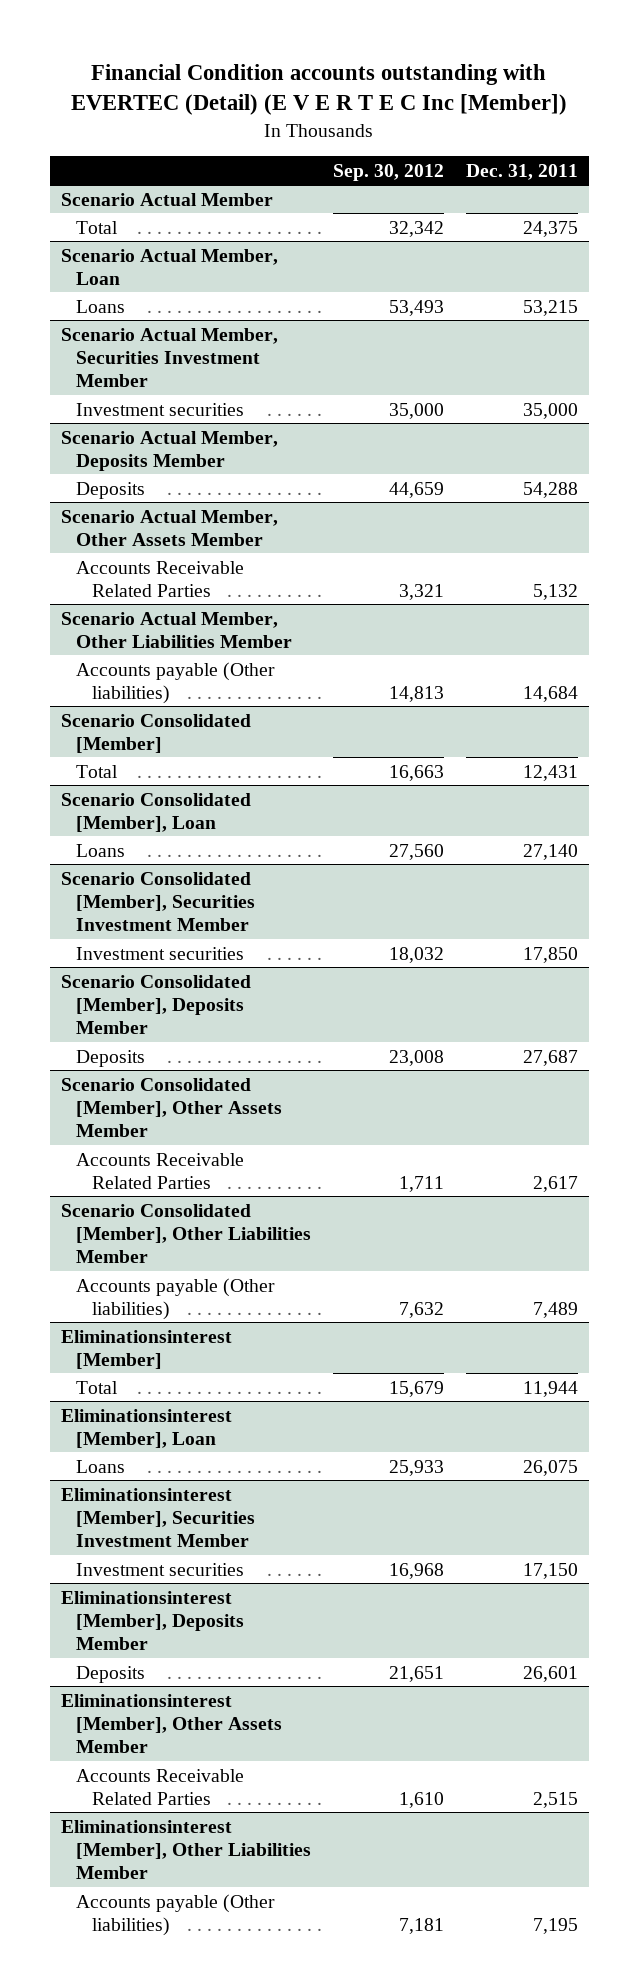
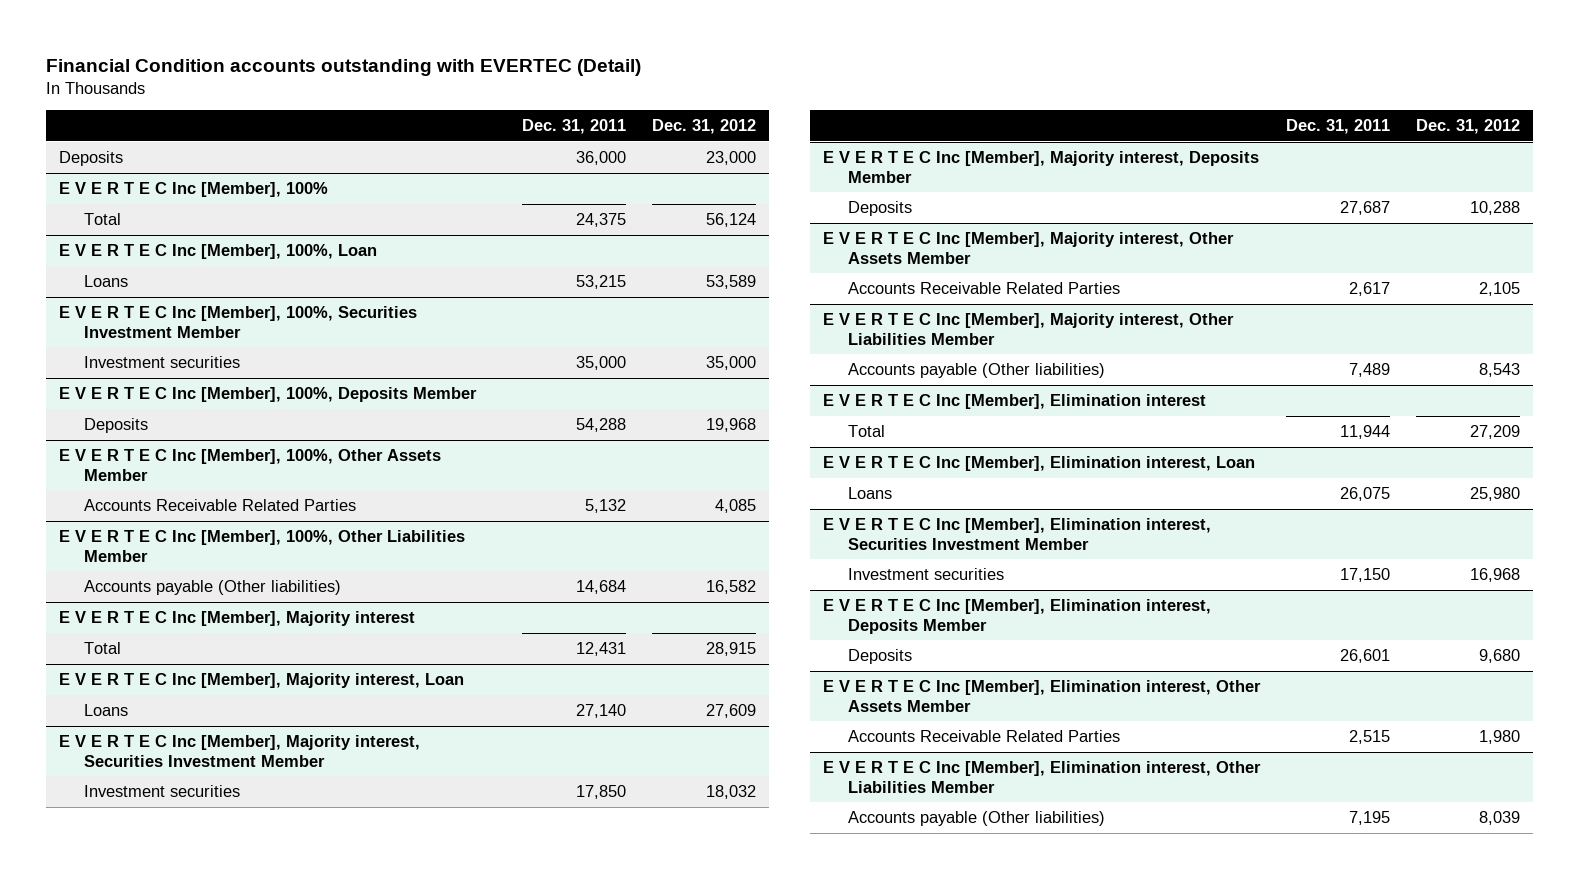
[71,63,568,116] Financial Condition accounts outstanding with EVERTEC (Detail) (E V E R T E C Inc [Member]) -> [46,58,642,76] Financial Condition accounts outstanding with EVERTEC (Detail)
[333,163,445,181] Sep. 30, 2012 -> none
none -> [652,119,757,135] Dec. 31, 2012
[60,192,273,206] Scenario Actual Member -> none
none -> [59,150,124,166] Deposits
none -> [59,181,329,197] E V E R T E C Inc [Member], 100%
[60,248,278,285] Scenario Actual Member, Loan -> none
none -> [59,243,378,259] E V E R T E C Inc [Member], 100%, Loan
[60,327,278,387] Scenario Actual Member, Securities Investment Member -> none
none -> [59,305,418,338] E V E R T E C Inc [Member], 100%, Securities Investment Member
[60,430,278,471] Scenario Actual Member, Deposits Member -> none
none -> [59,386,478,402] E V E R T E C Inc [Member], 100%, Deposits Member
[60,509,278,546] Scenario Actual Member, Other Assets Member -> none
none -> [59,448,442,481] E V E R T E C Inc [Member], 100%, Other Assets Member
[60,611,293,648] Scenario Actual Member, Other Liabilities Member -> none
none -> [59,529,466,562] E V E R T E C Inc [Member], 100%, Other Liabilities Member
[60,713,251,753] Scenario Consolidated [Member] -> none
none -> [59,610,416,626] E V E R T E C Inc [Member], Majority interest
[60,792,251,832] Scenario Consolidated [Member], Loan -> none
none -> [59,672,465,688] E V E R T E C Inc [Member], Majority interest, Loan
[60,871,256,931] Scenario Consolidated [Member], Securities Investment Member -> none
none -> [59,734,421,767] E V E R T E C Inc [Member], Majority interest, Securities Investment Member
[60,974,251,1034] Scenario Consolidated [Member], Deposits Member -> none
none -> [822,150,1259,183] E V E R T E C Inc [Member], Majority interest, Deposits Member
[60,1077,283,1137] Scenario Consolidated [Member], Other Assets Member -> none
none -> [822,231,1234,264] E V E R T E C Inc [Member], Majority interest, Other Assets Member
[60,1203,312,1263] Scenario Consolidated [Member], Other Liabilities Member -> none
none -> [822,312,1234,345] E V E R T E C Inc [Member], Majority interest, Other Liabilities Member
[60,1329,232,1369] Eliminationsinterest [Member] -> none
none -> [822,393,1206,409] E V E R T E C Inc [Member], Elimination interest
[60,1408,232,1448] Eliminationsinterest [Member], Loan -> none
none -> [822,455,1255,471] E V E R T E C Inc [Member], Elimination interest, Loan
[60,1487,256,1547] Eliminationsinterest [Member], Securities Investment Member -> none
none -> [822,517,1211,550] E V E R T E C Inc [Member], Elimination interest, Securities Investment Member
[60,1590,245,1650] Eliminationsinterest [Member], Deposits Member -> none
none -> [822,598,1211,634] E V E R T E C Inc [Member], Elimination interest, Deposits Member
[60,1693,283,1753] Eliminationsinterest [Member], Other Assets Member -> none
none -> [822,679,1261,712] E V E R T E C Inc [Member], Elimination interest, Other Assets Member
[60,1819,312,1879] Eliminationsinterest [Member], Other Liabilities Member -> none
none -> [822,760,1261,793] E V E R T E C Inc [Member], Elimination interest, Other Liabilities Member

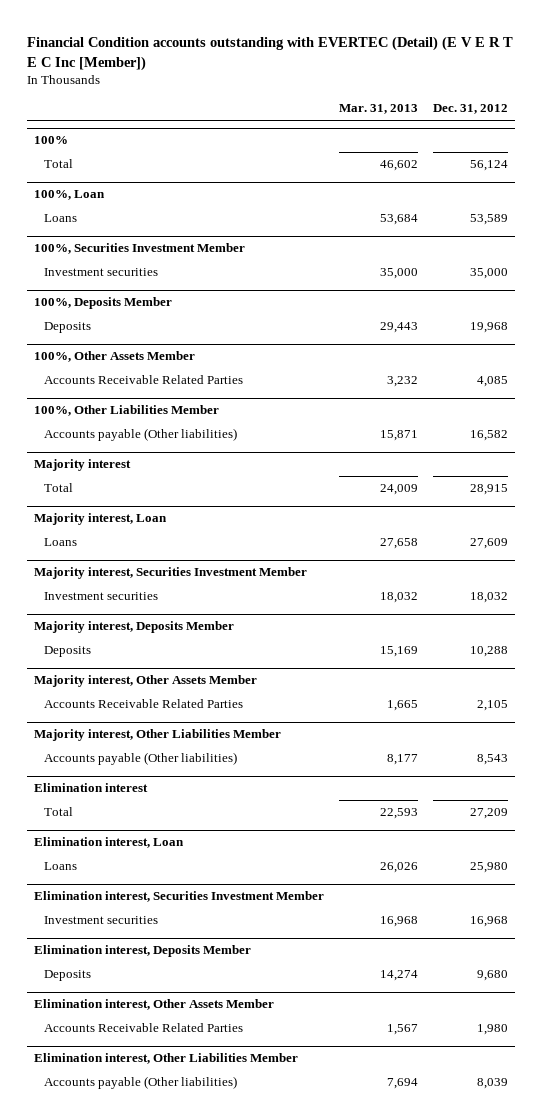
[46,58,642,76] Financial Condition accounts outstanding with EVERTEC (Detail) -> [26,35,513,71] Financial Condition accounts outstanding with EVERTEC (Detail) (E V E R T E C Inc [Member])
[522,119,627,135] Dec. 31, 2011 -> none
none -> [339,104,419,115] Mar. 31, 2013
[59,150,124,166] Deposits -> none
[59,181,329,197] E V E R T E C Inc [Member], 100% -> none
none -> [34,136,69,145] 100%
[59,243,378,259] E V E R T E C Inc [Member], 100%, Loan -> none
none -> [34,190,106,201] 100%, Loan
[59,305,418,338] E V E R T E C Inc [Member], 100%, Securities Investment Member -> none
none -> [34,243,246,255] 100%, Securities Investment Member
[59,386,478,402] E V E R T E C Inc [Member], 100%, Deposits Member -> none
none -> [34,297,173,310] 100%, Deposits Member
[59,448,442,481] E V E R T E C Inc [Member], 100%, Other Assets Member -> none
none -> [34,351,196,363] 100%, Other Assets Member
[59,529,466,562] E V E R T E C Inc [Member], 100%, Other Liabilities Member -> none
none -> [34,405,220,417] 100%, Other Liabilities Member
[59,610,416,626] E V E R T E C Inc [Member], Majority interest -> none
none -> [34,459,132,472] Majority interest
[59,672,465,688] E V E R T E C Inc [Member], Majority interest, Loan -> none
none -> [34,513,168,526] Majority interest, Loan
[59,734,421,767] E V E R T E C Inc [Member], Majority interest, Securities Investment Member -> none
none -> [34,567,308,580] Majority interest, Securities Investment Member
[822,150,1259,183] E V E R T E C Inc [Member], Majority interest, Deposits Member -> none
none -> [34,621,235,634] Majority interest, Deposits Member
[822,231,1234,264] E V E R T E C Inc [Member], Majority interest, Other Assets Member -> none
none -> [34,675,258,688] Majority interest, Other Assets Member
[822,312,1234,345] E V E R T E C Inc [Member], Majority interest, Other Liabilities Member -> none
none -> [34,729,282,742] Majority interest, Other Liabilities Member
[822,393,1206,409] E V E R T E C Inc [Member], Elimination interest -> none
none -> [34,783,149,793] Elimination interest
[822,455,1255,471] E V E R T E C Inc [Member], Elimination interest, Loan -> none
none -> [34,837,185,849] Elimination interest, Loan
[822,517,1211,550] E V E R T E C Inc [Member], Elimination interest, Securities Investment Member -> none
none -> [34,891,325,903] Elimination interest, Securities Investment Member
[822,598,1211,634] E V E R T E C Inc [Member], Elimination interest, Deposits Member -> none
none -> [34,945,252,958] Elimination interest, Deposits Member
[822,679,1261,712] E V E R T E C Inc [Member], Elimination interest, Other Assets Member -> none
none -> [34,999,275,1011] Elimination interest, Other Assets Member
[822,760,1261,793] E V E R T E C Inc [Member], Elimination interest, Other Liabilities Member -> none
none -> [34,1053,299,1065] Elimination interest, Other Liabilities Member

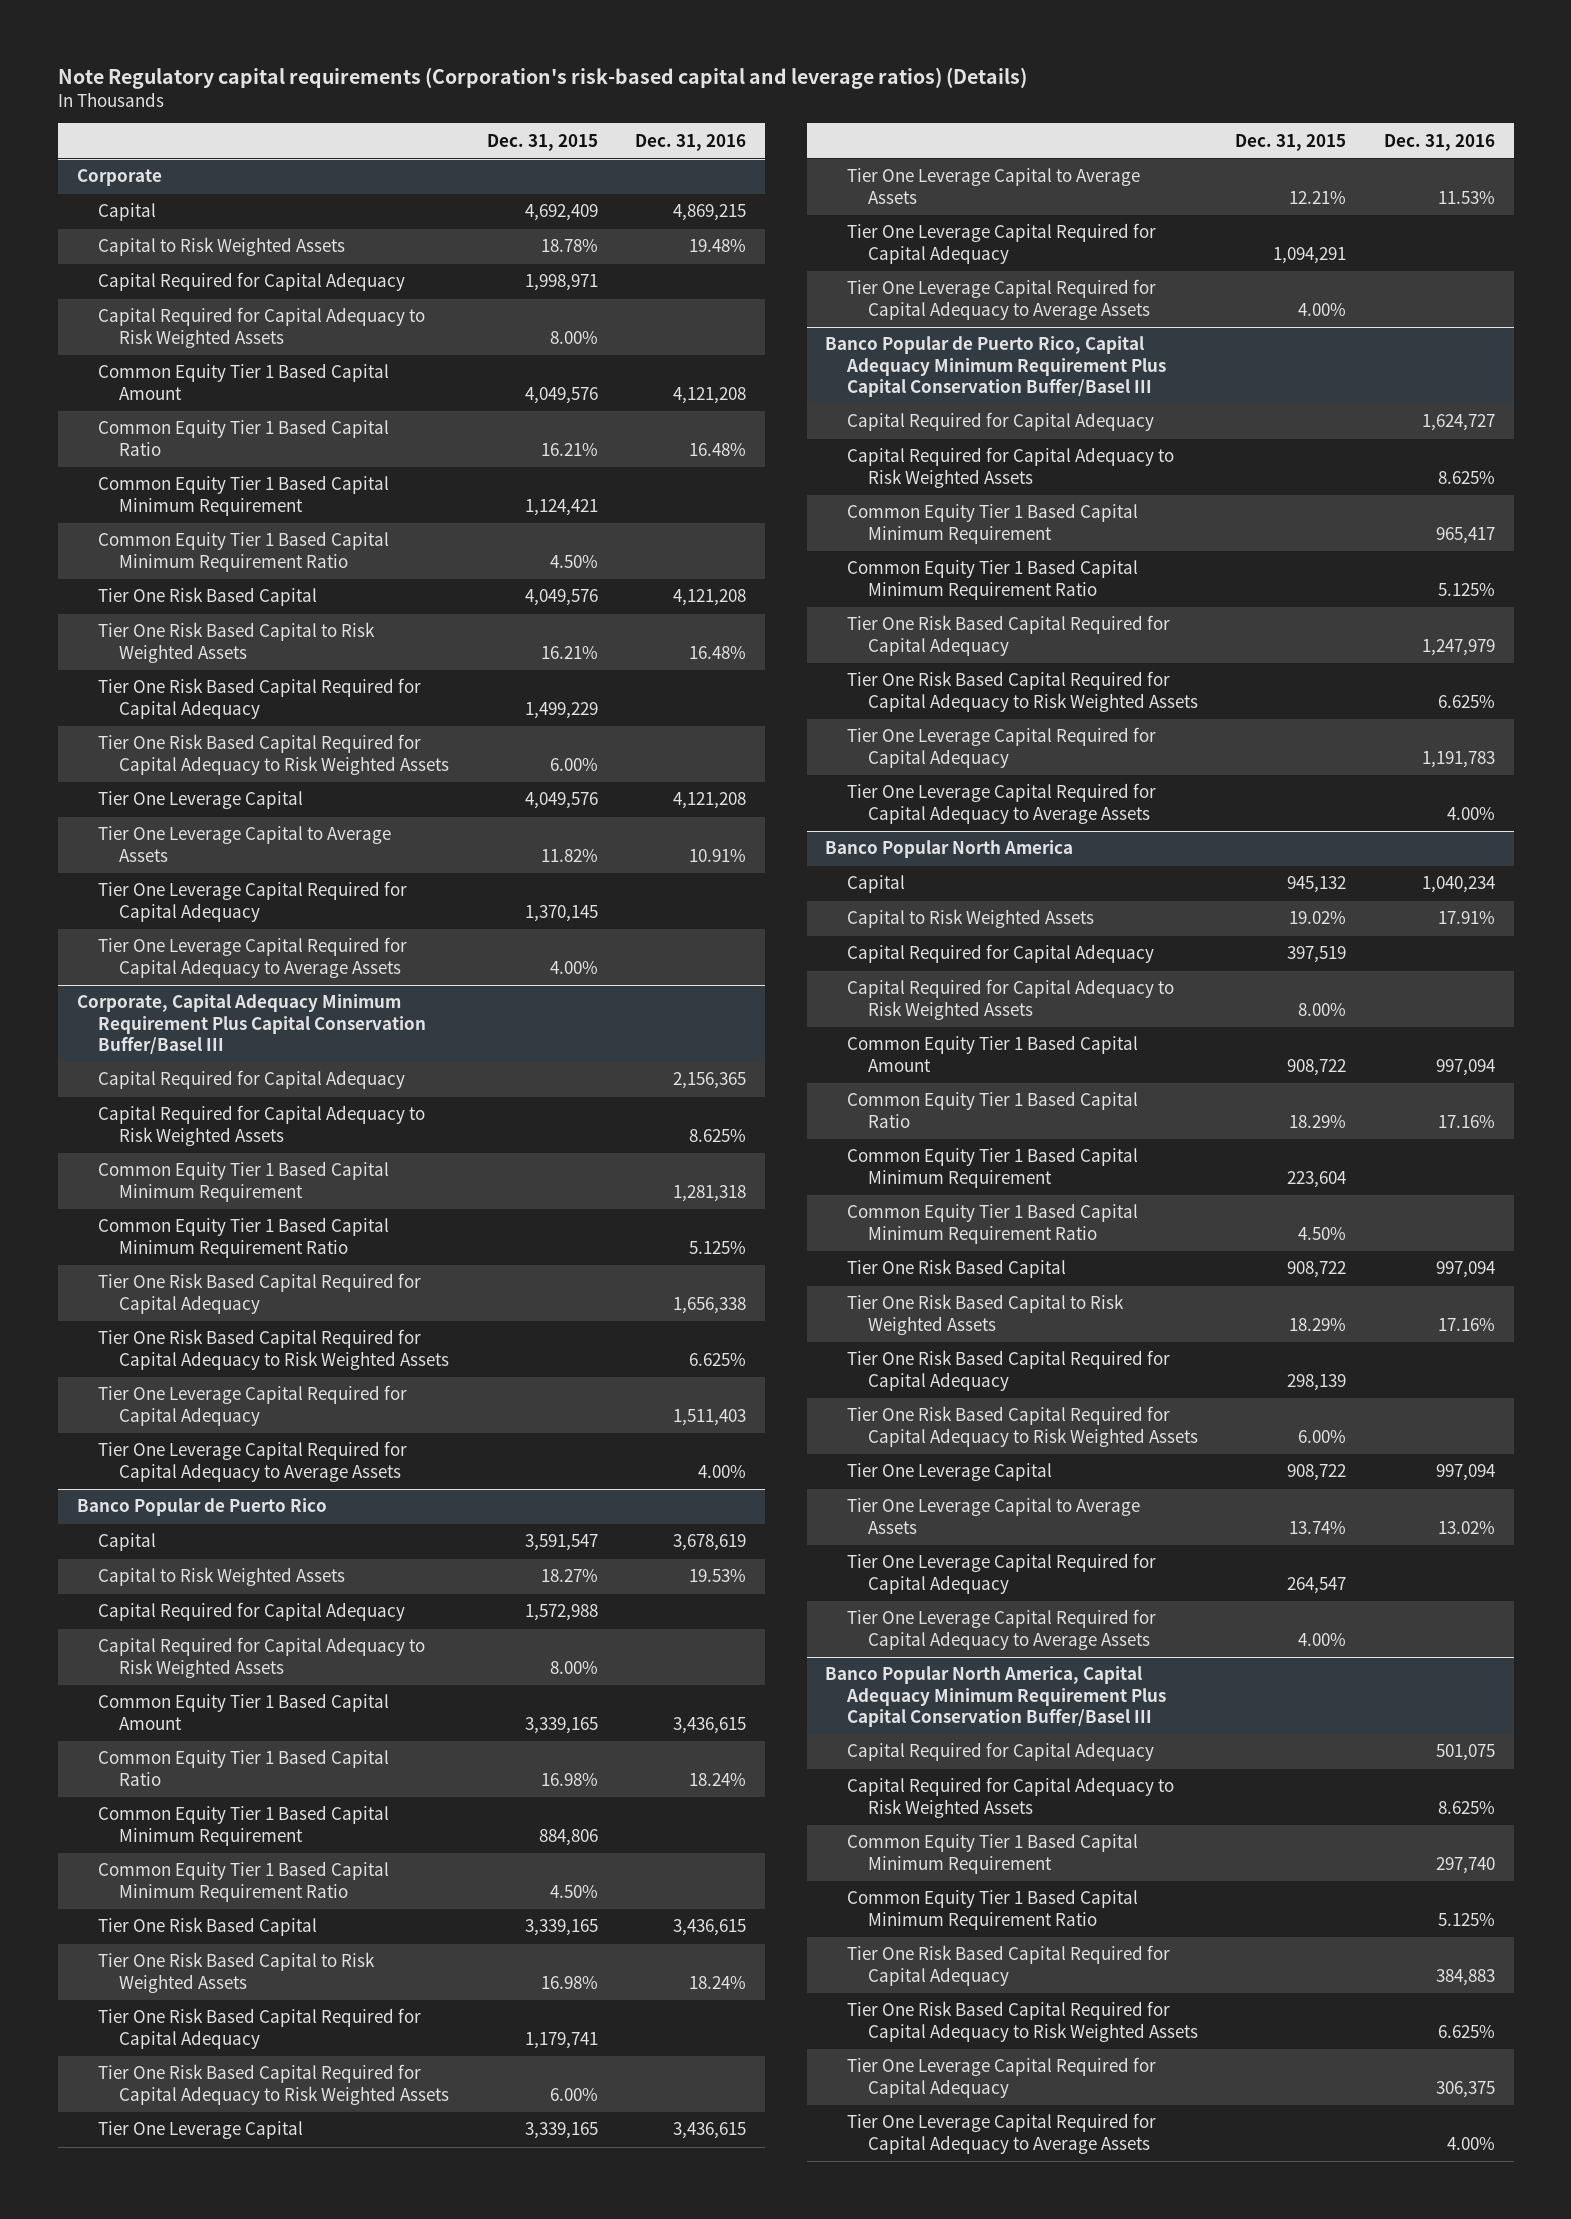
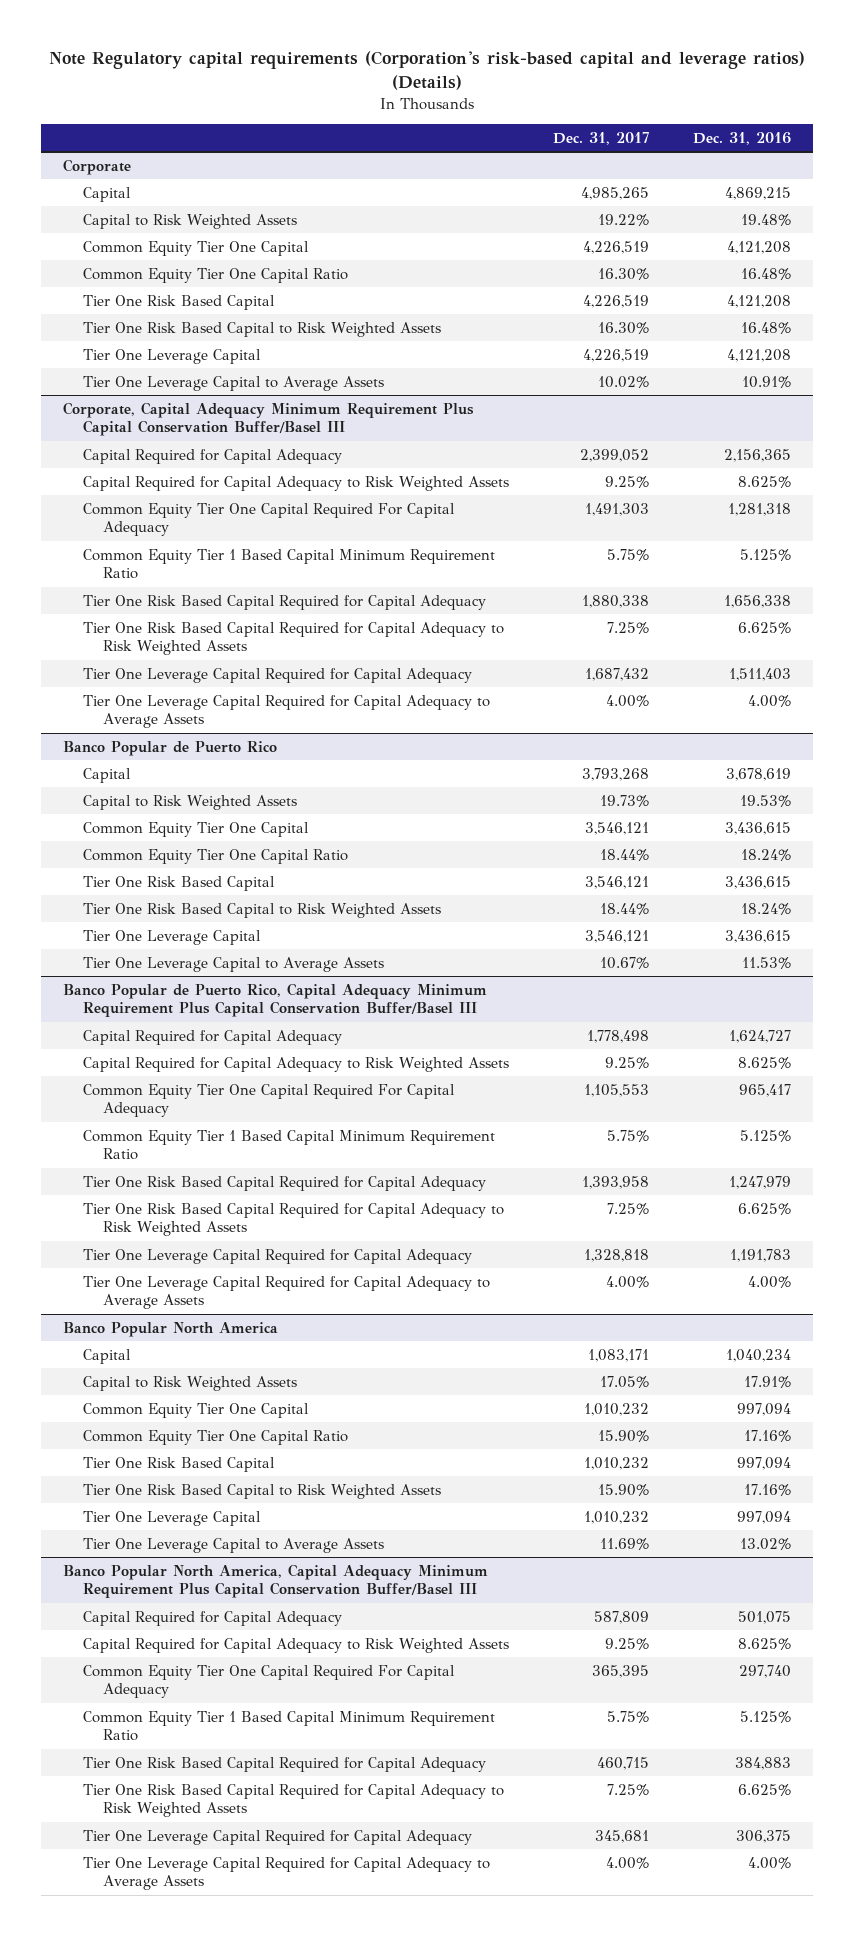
[486,133,598,151] Dec. 31, 2015 -> none
none -> [553,131,650,145] Dec. 31, 2017
[97,272,405,292] Capital Required for Capital Adequacy -> none
[97,307,425,348] Capital Required for Capital Adequacy to Risk Weighted Assets -> none
[97,475,389,516] Common Equity Tier 1 Based Capital Minimum Requirement -> none
[97,531,389,572] Common Equity Tier 1 Based Capital Minimum Requirement Ratio -> none
[97,363,389,400] Common Equity Tier 1 Based Capital Amount -> [83,240,310,256] Common Equity Tier One Capital
[97,419,389,456] Common Equity Tier 1 Based Capital Ratio -> [83,267,349,283] Common Equity Tier One Capital Ratio
[97,678,421,719] Tier One Risk Based Capital Required for Capital Adequacy -> none
[97,734,450,775] Tier One Risk Based Capital Required for Capital Adequacy to Risk Weighted Assets -> none
[97,881,407,922] Tier One Leverage Capital Required for Capital Adequacy -> none
[97,937,407,978] Tier One Leverage Capital Required for Capital Adequacy to Average Assets -> none
[97,1161,389,1202] Common Equity Tier 1 Based Capital Minimum Requirement -> [83,502,456,537] Common Equity Tier One Capital Required For Capital Adequacy
[97,1602,405,1622] Capital Required for Capital Adequacy -> none
[97,1637,425,1678] Capital Required for Capital Adequacy to Risk Weighted Assets -> none
[97,1805,389,1846] Common Equity Tier 1 Based Capital Minimum Requirement -> none
[97,1861,389,1902] Common Equity Tier 1 Based Capital Minimum Requirement Ratio -> none
[97,1693,389,1730] Common Equity Tier 1 Based Capital Amount -> [83,821,310,837] Common Equity Tier One Capital
[97,1749,389,1786] Common Equity Tier 1 Based Capital Ratio -> [83,848,349,864] Common Equity Tier One Capital Ratio
[97,2008,421,2049] Tier One Risk Based Capital Required for Capital Adequacy -> none
[97,2064,450,2105] Tier One Risk Based Capital Required for Capital Adequacy to Risk Weighted Assets -> none
[846,223,1156,264] Tier One Leverage Capital Required for Capital Adequacy -> none
[846,279,1156,320] Tier One Leverage Capital Required for Capital Adequacy to Average Assets -> none
[846,503,1138,544] Common Equity Tier 1 Based Capital Minimum Requirement -> [83,1083,456,1118] Common Equity Tier One Capital Required For Capital Adequacy
[846,944,1154,964] Capital Required for Capital Adequacy -> none
[846,979,1174,1020] Capital Required for Capital Adequacy to Risk Weighted Assets -> none
[846,1147,1138,1188] Common Equity Tier 1 Based Capital Minimum Requirement -> none
[846,1203,1138,1244] Common Equity Tier 1 Based Capital Minimum Requirement Ratio -> none
[846,1035,1138,1072] Common Equity Tier 1 Based Capital Amount -> [83,1402,310,1418] Common Equity Tier One Capital
[846,1091,1138,1128] Common Equity Tier 1 Based Capital Ratio -> [83,1429,349,1445] Common Equity Tier One Capital Ratio
[846,1350,1170,1391] Tier One Risk Based Capital Required for Capital Adequacy -> none
[846,1406,1199,1447] Tier One Risk Based Capital Required for Capital Adequacy to Risk Weighted Assets -> none
[846,1553,1156,1594] Tier One Leverage Capital Required for Capital Adequacy -> none
[846,1609,1156,1650] Tier One Leverage Capital Required for Capital Adequacy to Average Assets -> none
[846,1833,1138,1874] Common Equity Tier 1 Based Capital Minimum Requirement -> [83,1664,456,1699] Common Equity Tier One Capital Required For Capital Adequacy

